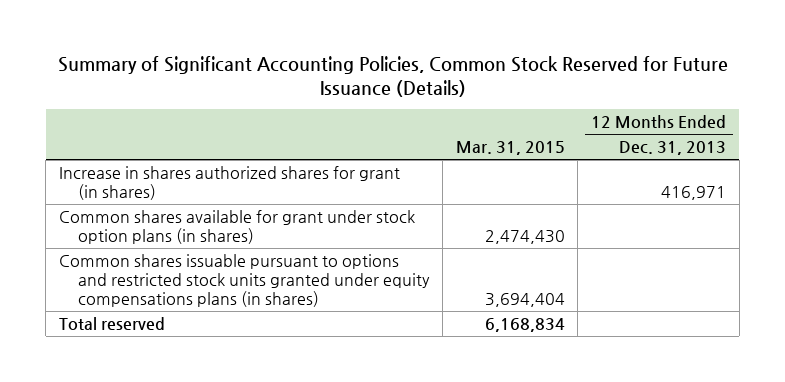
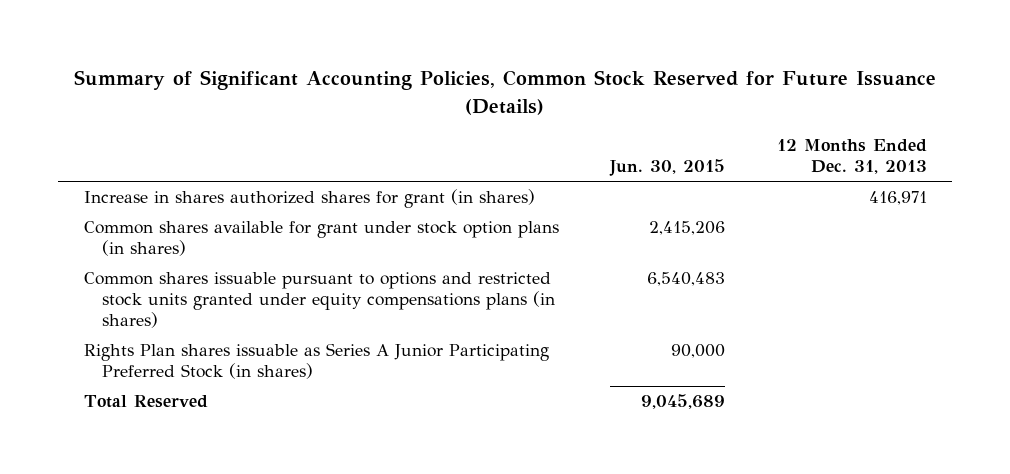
[455,141,565,156] Mar. 31, 2015 -> none
none -> [609,159,726,177] Jun. 30, 2015
none -> [83,343,549,380] Rights Plan shares issuable as Series A Junior Participating Preferred Stock (in shares)
[58,316,165,330] Total reserved -> [83,395,208,409] Total Reserved

